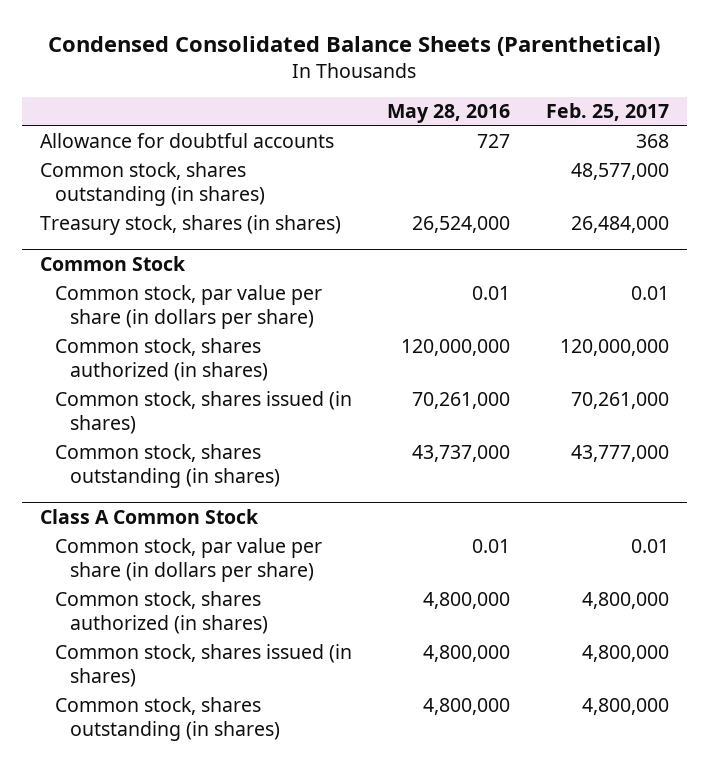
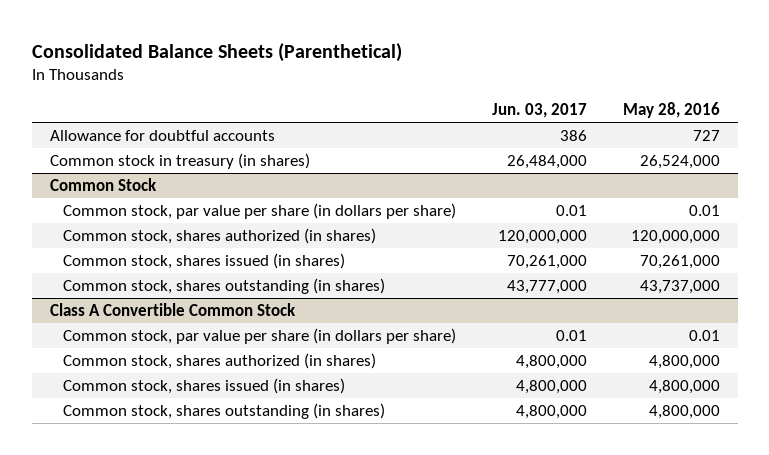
[48,35,661,56] Condensed Consolidated Balance Sheets (Parenthetical) -> [31,42,402,62] Consolidated Balance Sheets (Parenthetical)
[545,103,669,122] Feb. 25, 2017 -> none
none -> [491,103,587,119] Jun. 03, 2017
[39,162,266,207] Common stock, shares outstanding (in shares) -> none
[39,215,341,236] Treasury stock, shares (in shares) -> [49,152,310,169] Common stock in treasury (in shares)
[39,509,259,525] Class A Common Stock -> [49,302,296,316] Class A Convertible Common Stock

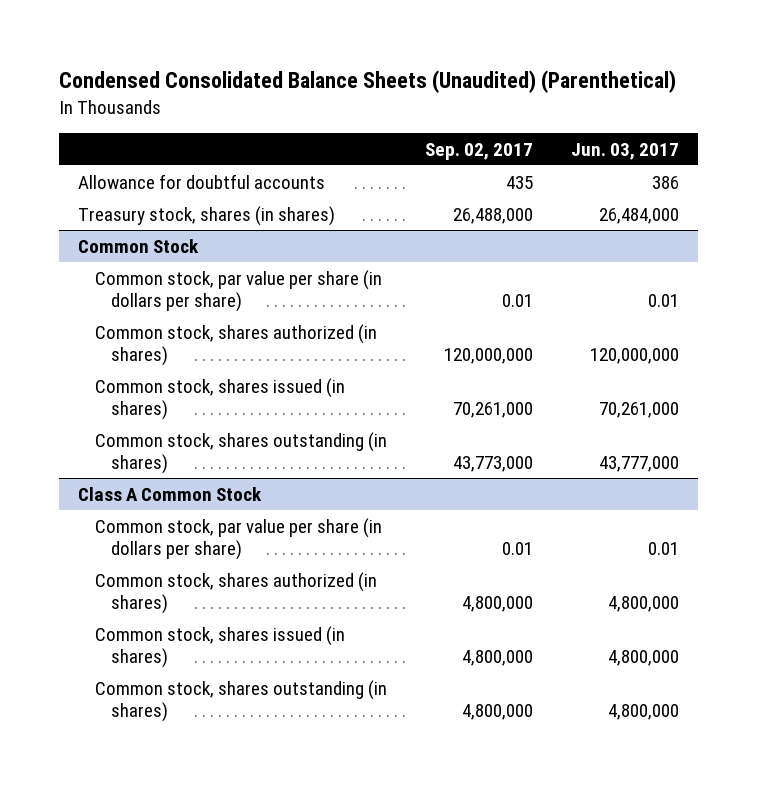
[31,42,402,62] Consolidated Balance Sheets (Parenthetical) -> [58,70,676,94] Condensed Consolidated Balance Sheets (Unaudited) (Parenthetical)
[622,102,720,119] May 28, 2016 -> none
none -> [424,142,533,160] Sep. 02, 2017
[49,152,310,169] Common stock in treasury (in shares) -> [77,205,335,226] Treasury stock, shares (in shares)
[49,302,296,316] Class A Convertible Common Stock -> [77,486,262,501] Class A Common Stock

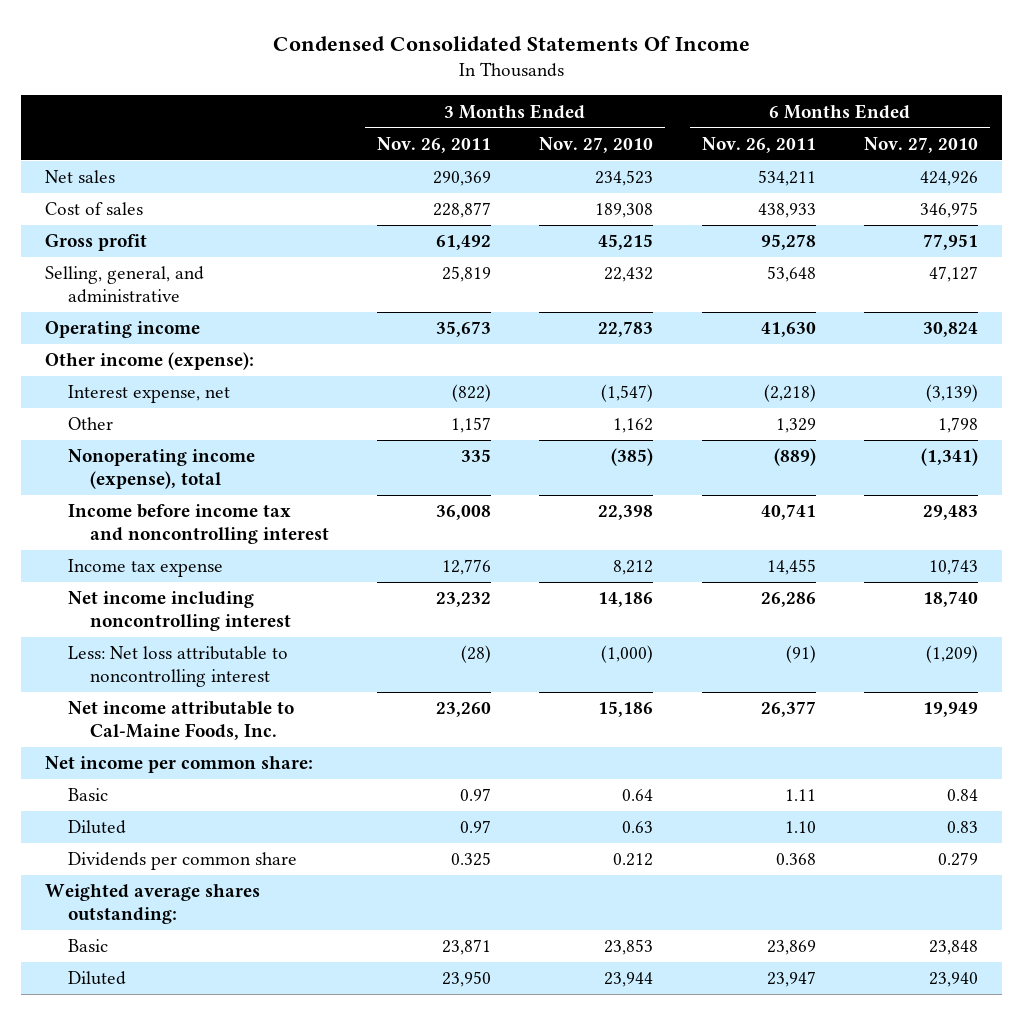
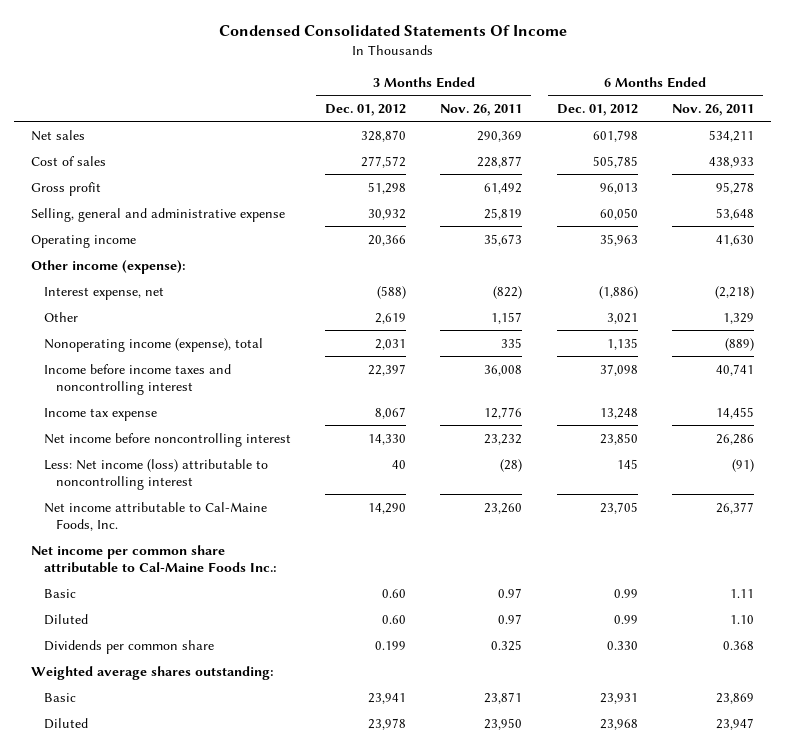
[539,136,654,153] Nov. 27, 2010 -> none
[863,136,978,153] Nov. 27, 2010 -> none
none -> [325,103,407,116] Dec. 01, 2012
none -> [556,103,638,116] Dec. 01, 2012
[45,266,205,304] Selling, general, and administrative -> [31,207,286,222] Selling, general and administrative expense
[67,504,329,545] Income before income tax and noncontrolling interest -> [43,363,231,395] Income before income taxes and noncontrolling interest
[67,591,291,632] Net income including noncontrolling interest -> [43,432,291,447] Net income before noncontrolling interest
[67,646,288,688] Less: Net loss attributable to noncontrolling interest -> [43,458,268,490] Less: Net income (loss) attributable to noncontrolling interest
[45,756,314,774] Net income per common share: -> [31,544,277,573] Net income per common share attributable to Cal-Maine Foods Inc.:

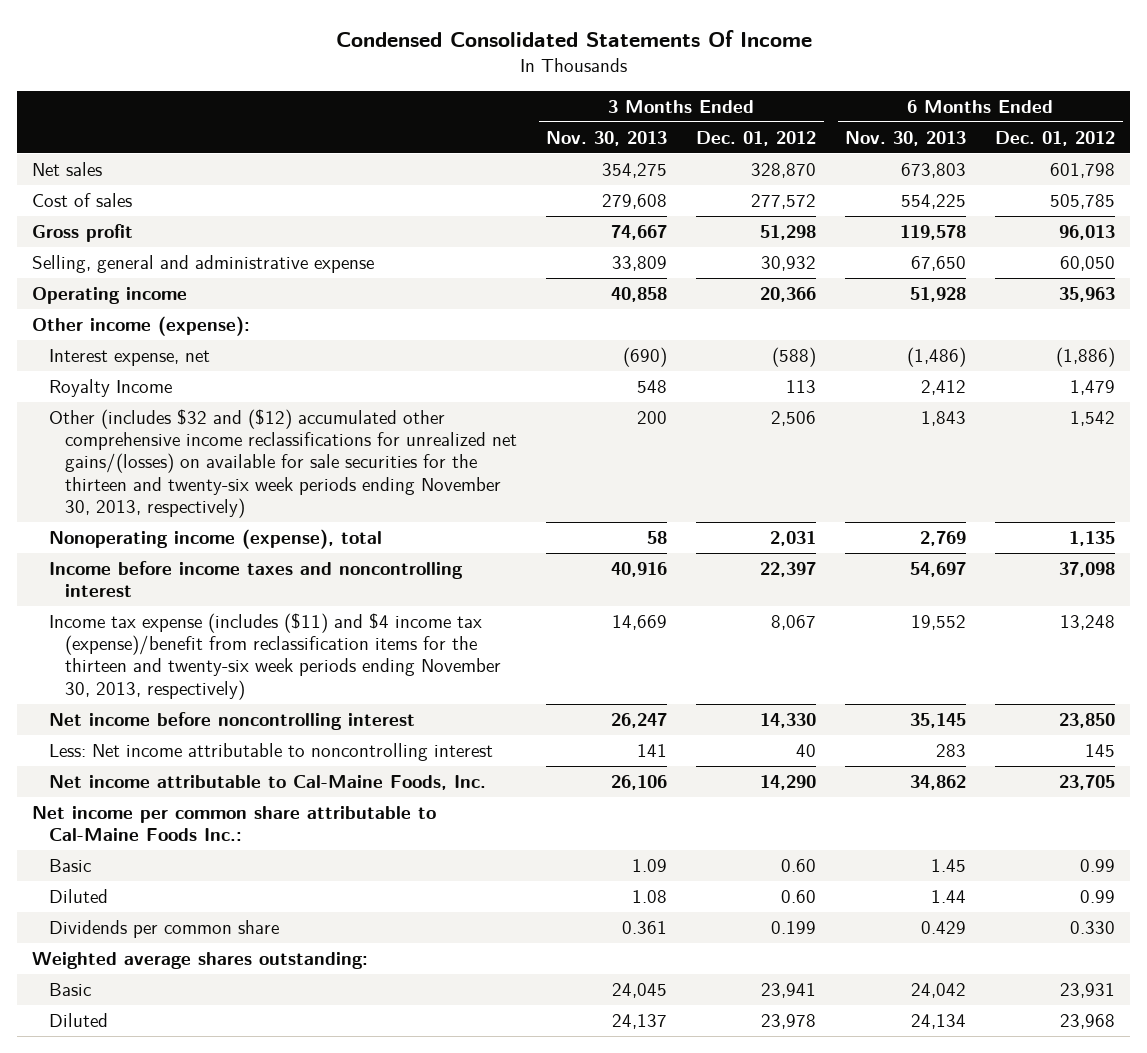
[440,103,523,116] Nov. 26, 2011 -> none
[671,103,754,116] Nov. 26, 2011 -> none
none -> [546,130,668,146] Nov. 30, 2013
none -> [845,130,967,146] Nov. 30, 2013
[43,311,78,322] Other -> none
none -> [48,379,172,398] Royalty Income
none -> [48,409,518,518] Other (includes $32 and ($12) accumulated other comprehensive income reclassifications for unrealized net gains/(losses) on available for sale securities for the thirteen and twenty-six week periods ending November 30, 2013, respectively)
[43,407,157,421] Income tax expense -> [48,613,502,700] Income tax expense (includes ($11) and $4 income tax (expense)/benefit from reclassification items for the thirteen and twenty-six week periods ending November 30, 2013, respectively)
[43,458,268,490] Less: Net income (loss) attributable to noncontrolling interest -> [48,743,493,762] Less: Net income attributable to noncontrolling interest

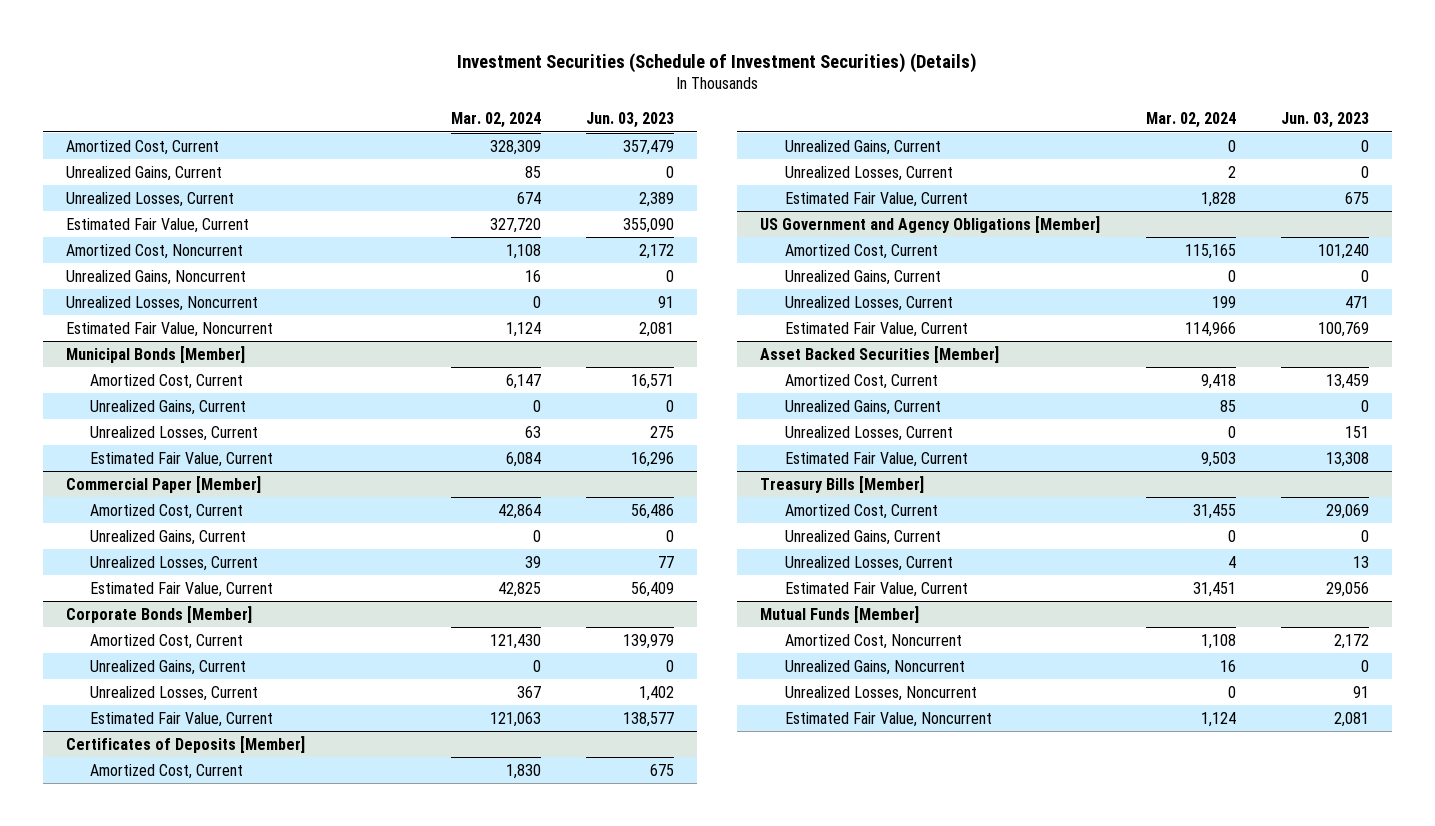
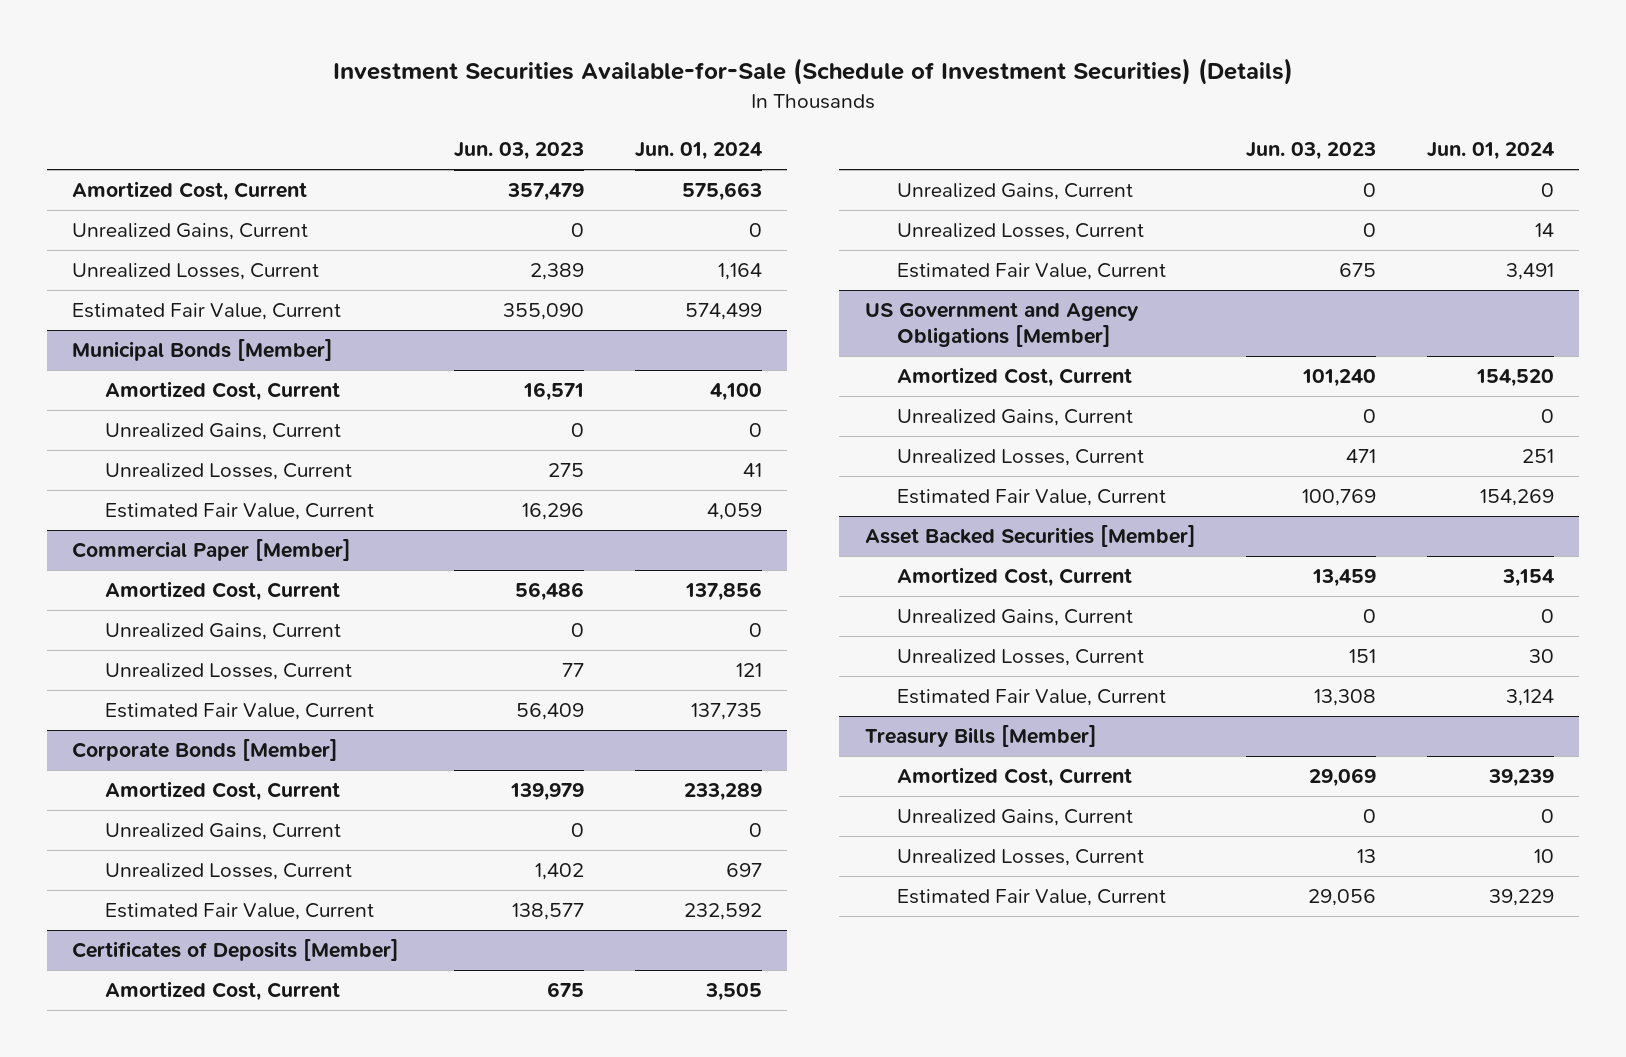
[457,52,978,73] Investment Securities (Schedule of Investment Securities) (Details) -> [333,58,1294,86] Investment Securities Available-for-Sale (Schedule of Investment Securities) (Details)
[450,112,541,129] Mar. 02, 2024 -> none
none -> [634,142,762,161] Jun. 01, 2024
[65,243,243,259] Amortized Cost, Noncurrent -> none
[65,269,246,285] Unrealized Gains, Noncurrent -> none
[65,295,258,311] Unrealized Losses, Noncurrent -> none
[65,321,273,337] Estimated Fair Value, Noncurrent -> none
[760,605,920,623] Mutual Funds [Member] -> none
[784,633,962,649] Amortized Cost, Noncurrent -> none
[784,659,965,675] Unrealized Gains, Noncurrent -> none
[784,685,977,701] Unrealized Losses, Noncurrent -> none
[784,711,992,727] Estimated Fair Value, Noncurrent -> none

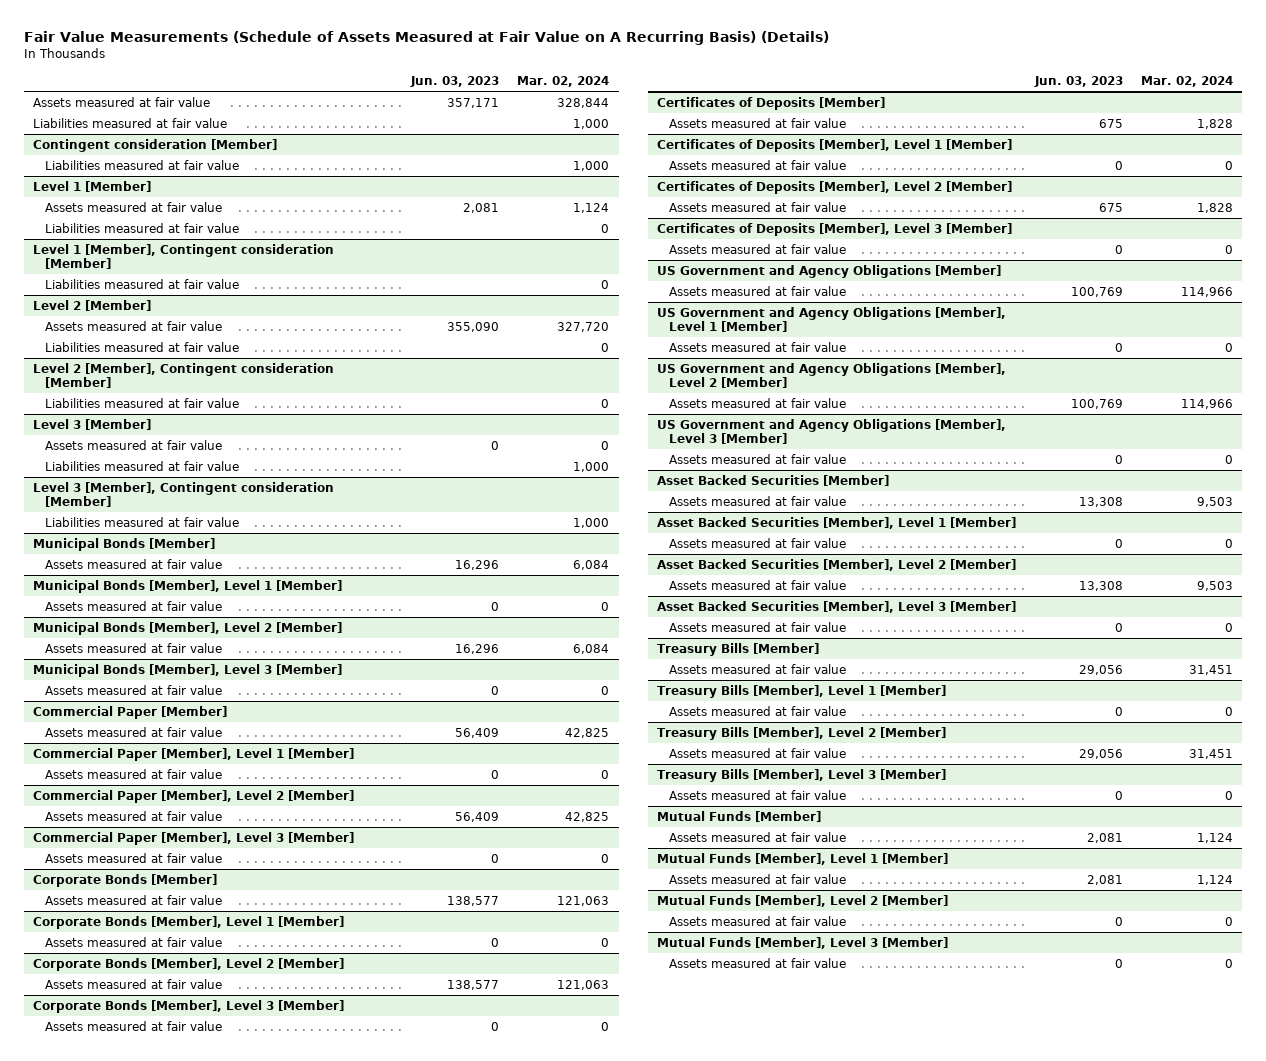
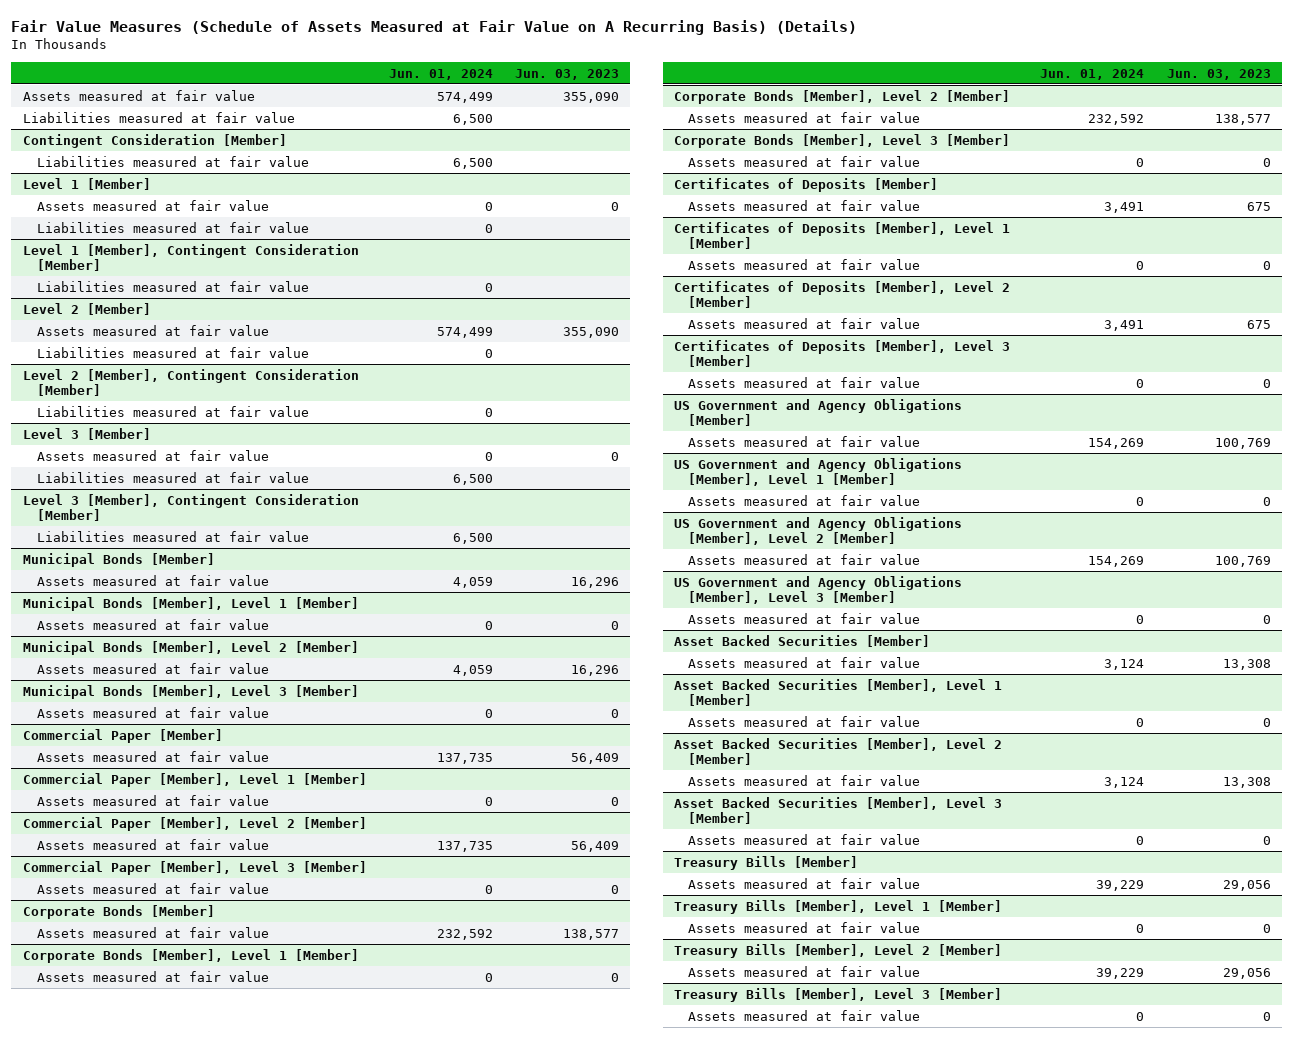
[24,31,830,46] Fair Value Measurements (Schedule of Assets Measured at Fair Value on A Recurring Basis) (Details) -> [11,19,858,35] Fair Value Measures (Schedule of Assets Measured at Fair Value on A Recurring Basis) (Details)
[517,75,610,87] Mar. 02, 2024 -> none
none -> [388,68,493,80] Jun. 01, 2024
[446,97,499,108] 357,171 -> [563,91,620,103] 355,090
[33,138,278,152] Contingent consideration [Member] -> [22,133,287,148] Contingent Consideration [Member]
[462,202,499,213] 2,081 -> [611,201,620,211] 0
[33,243,335,269] Level 1 [Member], Contingent consideration [Member] -> [22,243,359,272] Level 1 [Member], Contingent Consideration [Member]
[33,362,335,388] Level 2 [Member], Contingent consideration [Member] -> [22,368,359,397] Level 2 [Member], Contingent Consideration [Member]
[33,481,335,507] Level 3 [Member], Contingent consideration [Member] -> [22,493,359,522] Level 3 [Member], Contingent Consideration [Member]
[657,810,822,822] Mutual Funds [Member] -> none
[669,831,847,842] Assets measured at fair value -> none
[657,852,949,865] Mutual Funds [Member], Level 1 [Member] -> none
[669,873,847,884] Assets measured at fair value -> none
[657,894,949,907] Mutual Funds [Member], Level 2 [Member] -> none
[669,915,847,926] Assets measured at fair value -> none
[657,936,949,949] Mutual Funds [Member], Level 3 [Member] -> none
[669,957,847,968] Assets measured at fair value -> none

